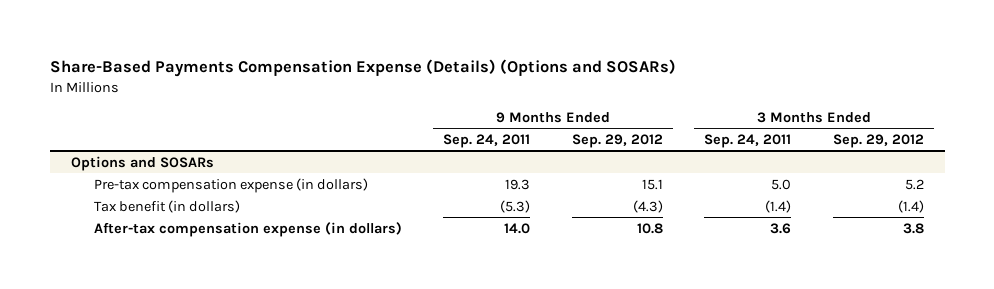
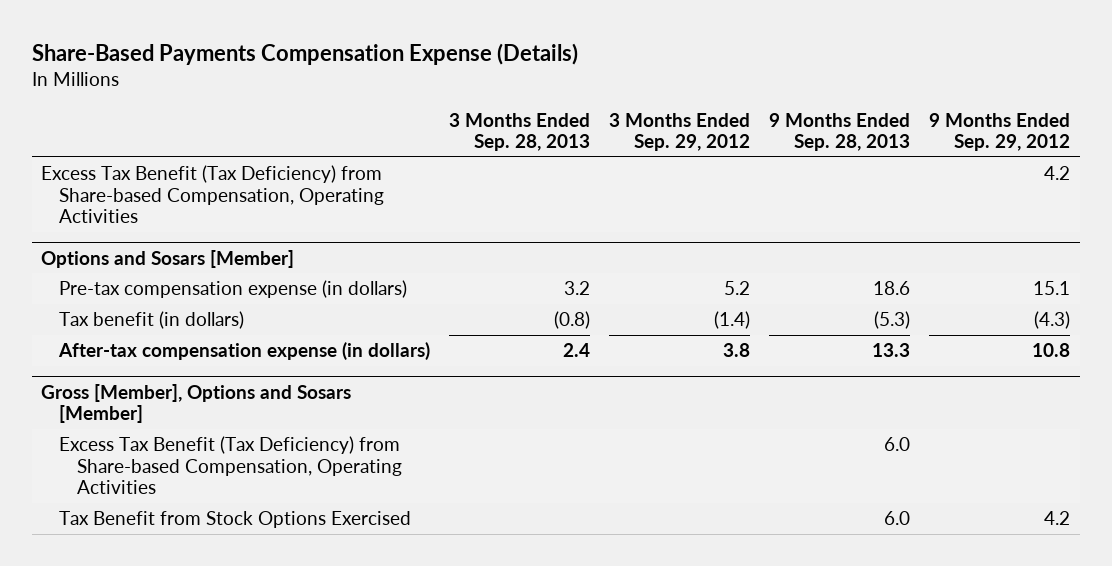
[49,59,676,78] Share-Based Payments Compensation Expense (Details) (Options and SOSARs) -> [31,42,578,65] Share-Based Payments Compensation Expense (Details)
[443,133,531,148] Sep. 24, 2011 -> none
[704,133,792,148] Sep. 24, 2011 -> none
none -> [449,112,591,152] 3 Months Ended Sep. 28, 2013
none -> [769,112,911,152] 9 Months Ended Sep. 28, 2013
none -> [41,165,385,224] Excess Tax Benefit (Tax Deficiency) from Share-based Compensation, Operating Activities
[70,155,214,171] Options and SOSARs -> [41,249,295,268] Options and Sosars [Member]
none -> [41,383,352,424] Gross [Member], Options and Sosars [Member]
none -> [59,436,403,495] Excess Tax Benefit (Tax Deficiency) from Share-based Compensation, Operating Activities
none -> [59,511,412,529] Tax Benefit from Stock Options Exercised

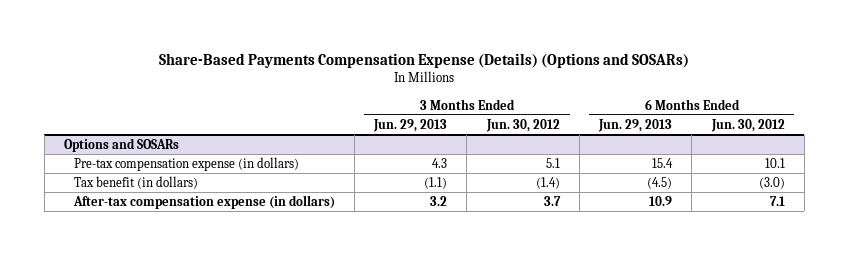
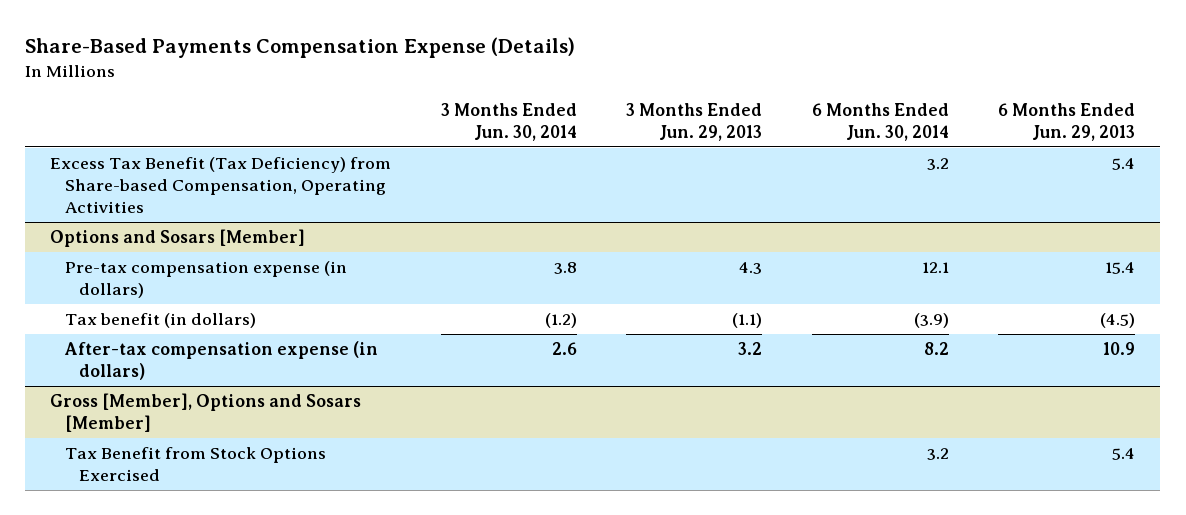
[159,52,690,68] Share-Based Payments Compensation Expense (Details) (Options and SOSARs) -> [25,36,576,58] Share-Based Payments Compensation Expense (Details)
[485,118,560,132] Jun. 30, 2012 -> none
[710,118,785,132] Jun. 30, 2012 -> none
none -> [440,102,577,141] 3 Months Ended Jun. 30, 2014
none -> [811,102,949,141] 6 Months Ended Jun. 30, 2014
none -> [50,157,392,213] Excess Tax Benefit (Tax Deficiency) from Share-based Compensation, Operating Activities
[63,138,179,153] Options and SOSARs -> [50,229,306,248] Options and Sosars [Member]
none -> [50,393,362,433] Gross [Member], Options and Sosars [Member]
none -> [64,447,326,482] Tax Benefit from Stock Options Exercised

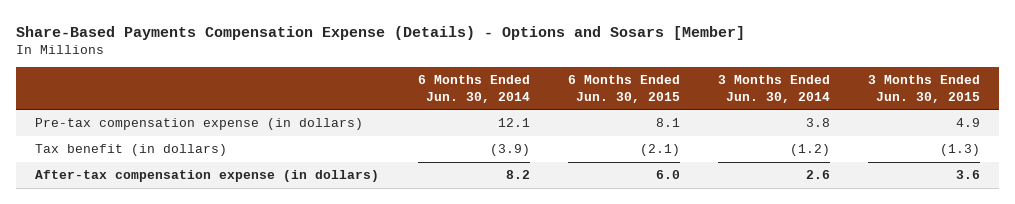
[25,36,576,58] Share-Based Payments Compensation Expense (Details) -> [16,25,746,40] Share-Based Payments Compensation Expense (Details) - Options and Sosars [Member]
[626,102,763,141] 3 Months Ended Jun. 29, 2013 -> none
[998,102,1136,141] 6 Months Ended Jun. 29, 2013 -> none
none -> [567,75,680,103] 6 Months Ended Jun. 30, 2015
none -> [868,75,981,103] 3 Months Ended Jun. 30, 2015
[50,157,392,213] Excess Tax Benefit (Tax Deficiency) from Share-based Compensation, Operating Activities -> none
[50,229,306,248] Options and Sosars [Member] -> none
[50,393,362,433] Gross [Member], Options and Sosars [Member] -> none
[64,447,326,482] Tax Benefit from Stock Options Exercised -> none

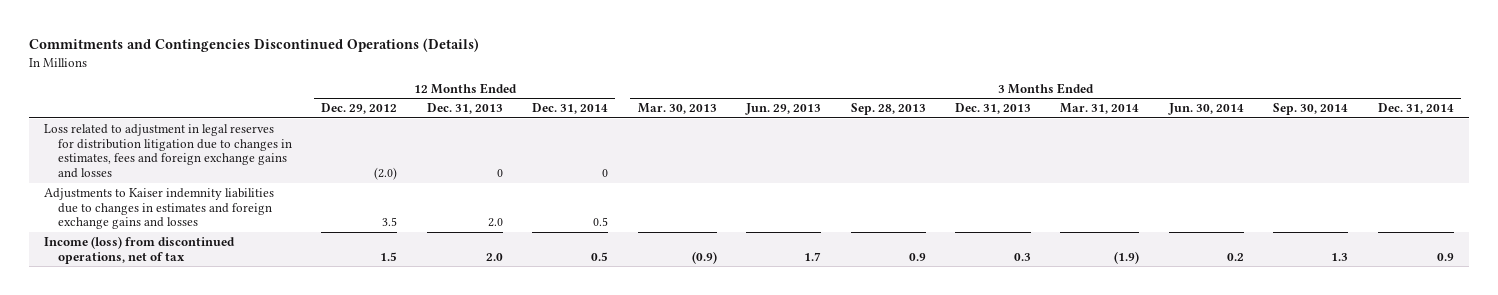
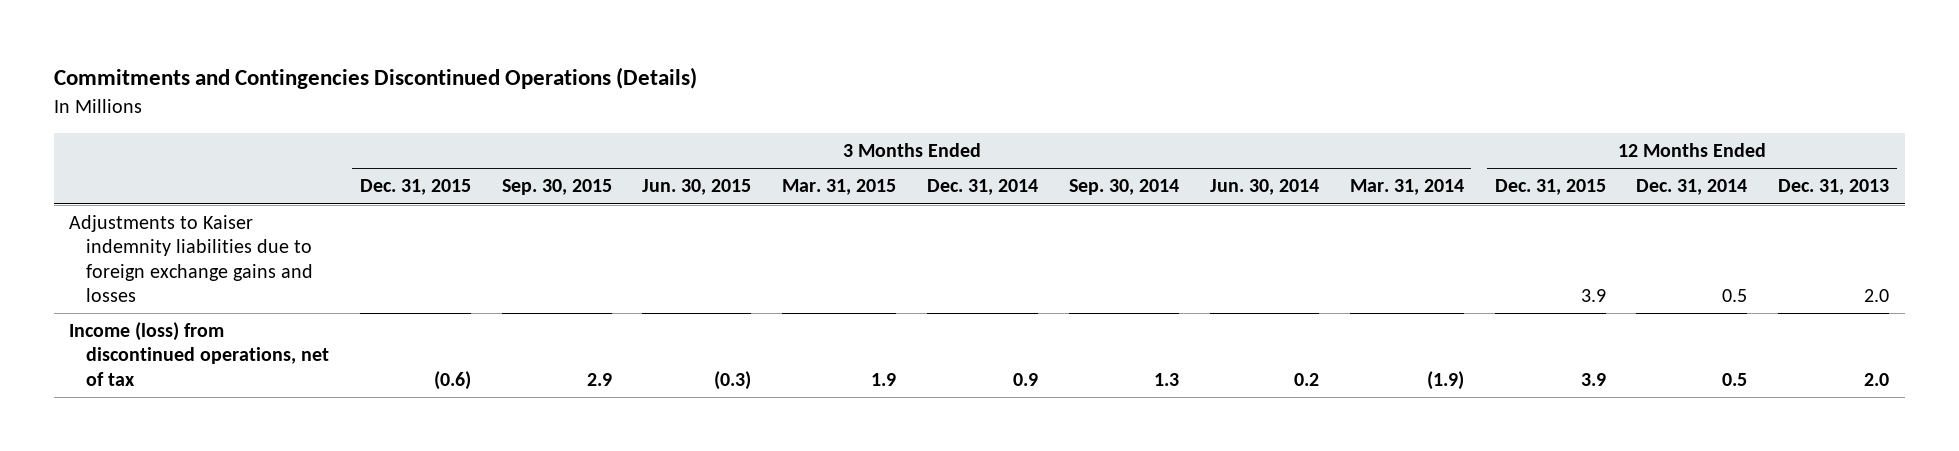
[321,103,398,115] Dec. 29, 2012 -> none
[637,103,717,115] Mar. 30, 2013 -> none
[745,103,822,116] Jun. 29, 2013 -> none
[850,103,926,116] Sep. 28, 2013 -> none
[954,103,1031,115] Dec. 31, 2013 -> none
none -> [359,179,471,196] Dec. 31, 2015
none -> [501,179,612,196] Sep. 30, 2015
none -> [642,179,752,196] Jun. 30, 2015
none -> [782,179,897,196] Mar. 31, 2015
none -> [1494,179,1606,196] Dec. 31, 2015
[44,123,292,179] Loss related to adjustment in legal reserves for distribution litigation due to changes in estimates, fees and foreign exchange gains and losses -> none
[44,187,275,230] Adjustments to Kaiser indemnity liabilities due to changes in estimates and foreign exchange gains and losses -> [69,215,313,302] Adjustments to Kaiser indemnity liabilities due to foreign exchange gains and losses

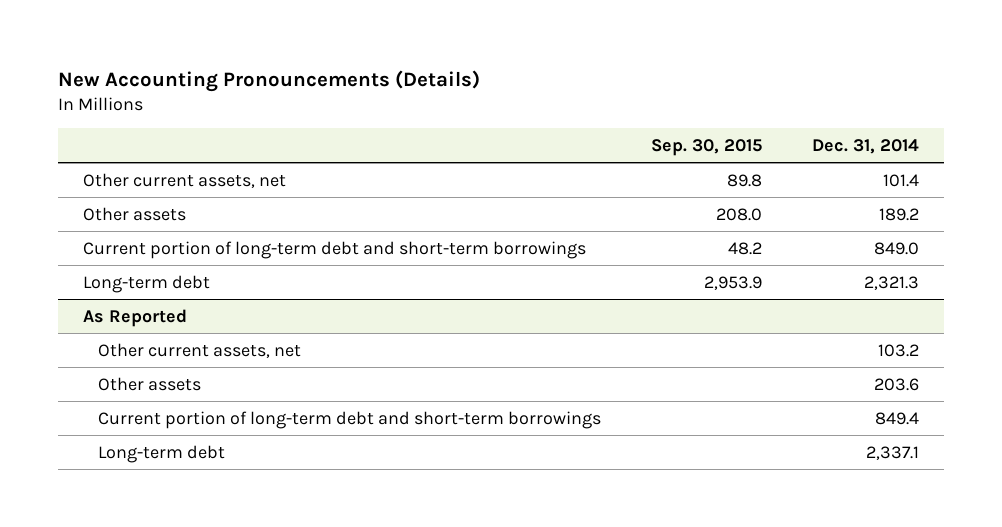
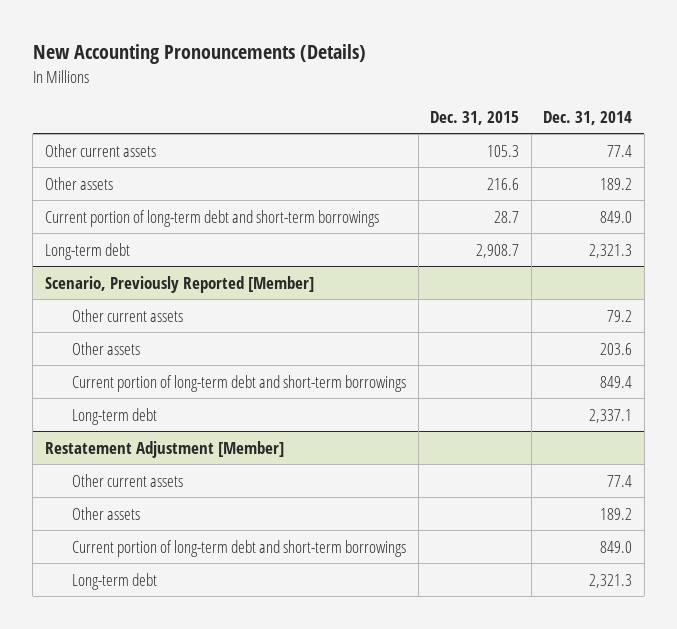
[650,138,762,156] Sep. 30, 2015 -> none
none -> [430,110,520,125] Dec. 31, 2015
[83,172,287,188] Other current assets, net -> [44,143,156,157] Other current assets
[882,173,919,187] 101.4 -> [607,144,633,157] 77.4
[83,308,188,327] As Reported -> [44,275,314,293] Scenario, Previously Reported [Member]
[98,342,302,358] Other current assets, net -> [71,308,183,322] Other current assets
[877,343,919,357] 103.2 -> [607,309,633,322] 79.2
none -> [44,440,284,458] Restatement Adjustment [Member]
none -> [71,473,183,487] Other current assets
none -> [71,506,140,520] Other assets
none -> [71,539,406,557] Current portion of long-term debt and short-term borrowings
none -> [71,572,157,590] Long-term debt

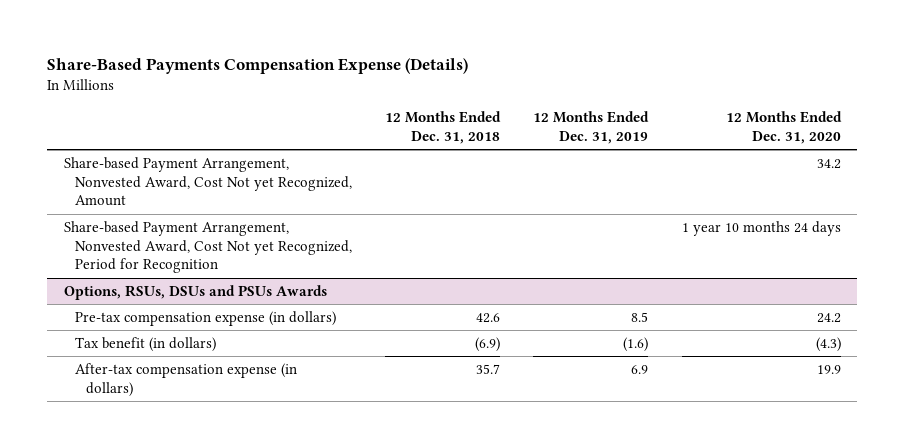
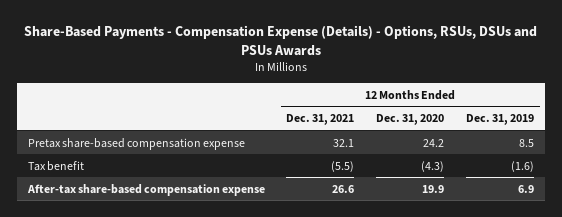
[46,57,468,74] Share-Based Payments Compensation Expense (Details) -> [23,24,537,56] Share-Based Payments - Compensation Expense (Details) - Options, RSUs, DSUs and PSUs Awards
[385,111,502,145] 12 Months Ended Dec. 31, 2018 -> none
none -> [286,114,355,126] Dec. 31, 2021
[63,156,352,207] Share-based Payment Arrangement, Nonvested Award, Cost Not yet Recognized, Amount -> none
[63,220,352,274] Share-based Payment Arrangement, Nonvested Award, Cost Not yet Recognized, Period for Recognition -> none
[63,284,327,300] Options, RSUs, DSUs and PSUs Awards -> none
[74,310,336,326] Pre-tax compensation expense (in dollars) -> [27,137,245,150] Pretax share-based compensation expense
[74,336,216,352] Tax benefit (in dollars) -> [27,160,84,171] Tax benefit
[74,362,297,397] After-tax compensation expense (in dollars) -> [26,183,265,196] After-tax share-based compensation expense

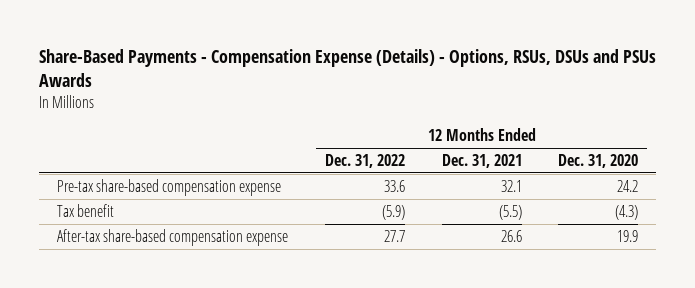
[466,114,535,126] Dec. 31, 2019 -> none
none -> [324,153,405,168] Dec. 31, 2022
[27,137,245,150] Pretax share-based compensation expense -> [57,178,282,196] Pre-tax share-based compensation expense

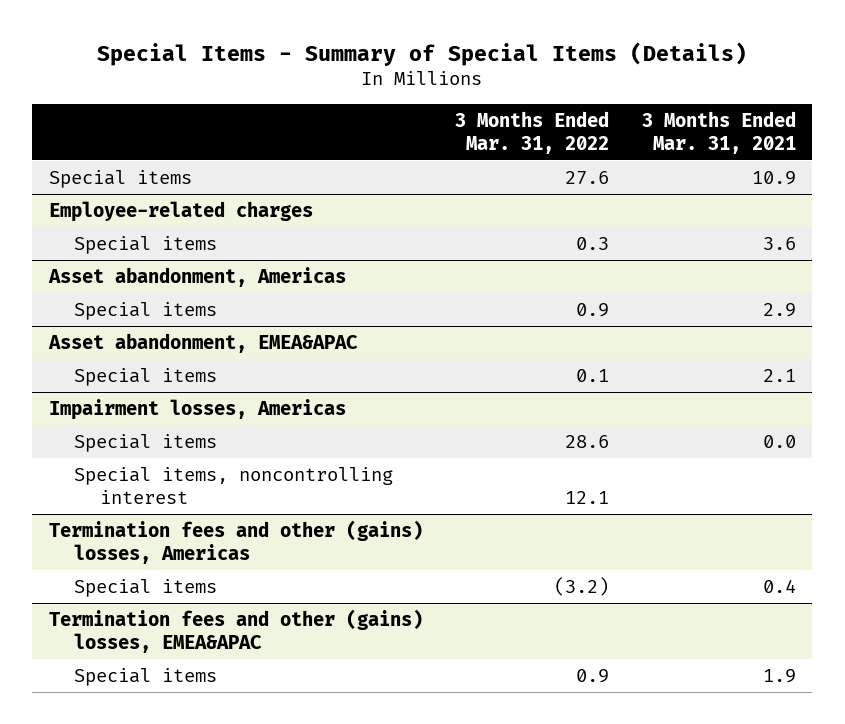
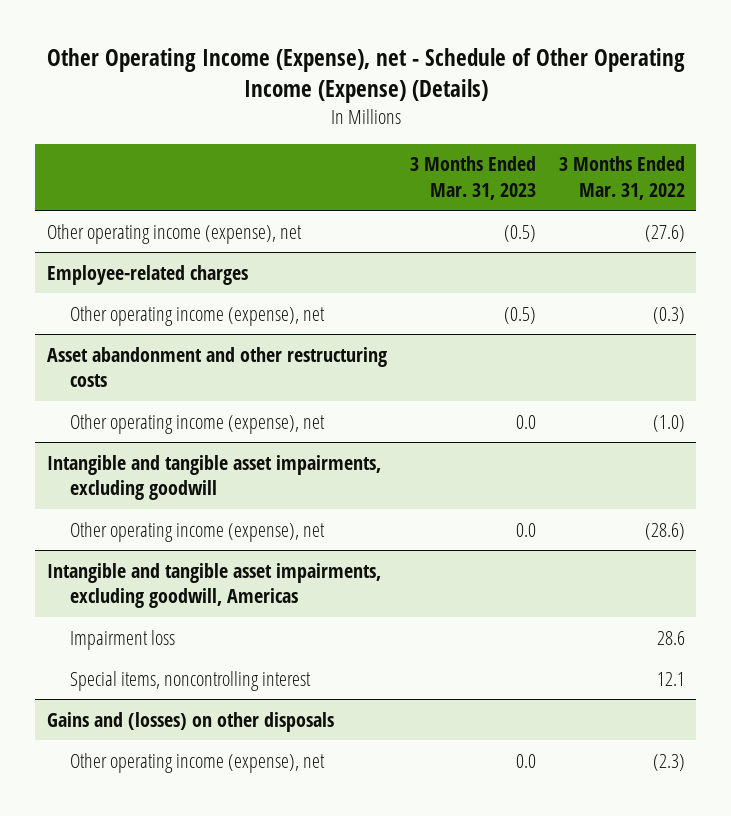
[97,41,748,66] Special Items - Summary of Special Items (Details) -> [46,48,685,103] Other Operating Income (Expense), net - Schedule of Other Operating Income (Expense) (Details)
[641,110,796,154] 3 Months Ended Mar. 31, 2021 -> none
none -> [409,156,536,200] 3 Months Ended Mar. 31, 2023
[48,169,192,188] Special items -> none
none -> [46,223,302,244] Other operating income (expense), net
[74,235,218,254] Special items -> none
[47,266,346,287] Asset abandonment, Americas -> none
[74,301,218,320] Special items -> none
[47,332,358,353] Asset abandonment, EMEA&APAC -> none
[74,367,218,386] Special items -> none
[48,398,346,420] Impairment losses, Americas -> none
none -> [69,305,325,326] Other operating income (expense), net
none -> [46,346,387,388] Asset abandonment and other restructuring costs
none -> [69,413,325,434] Other operating income (expense), net
none -> [46,454,381,501] Intangible and tangible asset impairments, excluding goodwill
none -> [69,521,325,542] Other operating income (expense), net
none -> [46,562,381,609] Intangible and tangible asset impairments, excluding goodwill, Americas
[74,433,218,452] Special items -> [69,629,175,650] Impairment loss
[48,519,423,565] Termination fees and other (gains) losses, Americas -> none
[74,578,218,597] Special items -> none
[48,608,423,654] Termination fees and other (gains) losses, EMEA&APAC -> none
[74,667,218,686] Special items -> none
none -> [46,711,334,732] Gains and (losses) on other disposals
none -> [69,752,325,773] Other operating income (expense), net

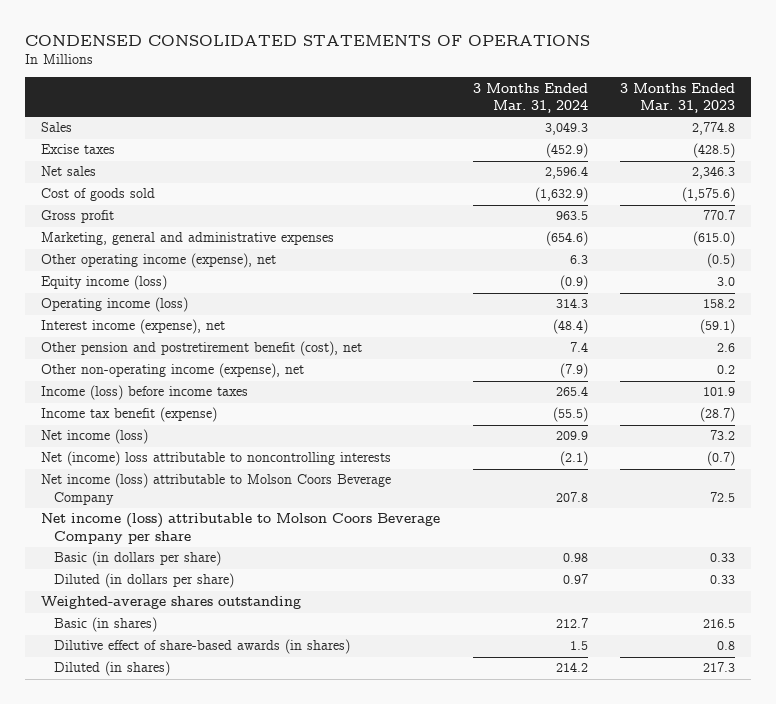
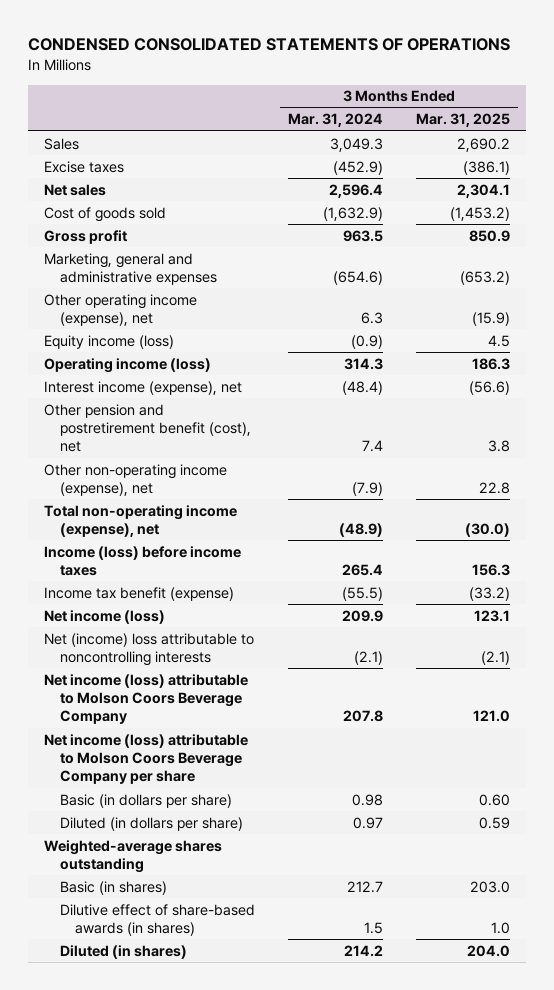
[620,82,736,113] 3 Months Ended Mar. 31, 2023 -> none
none -> [415,113,510,128] Mar. 31, 2025
none -> [44,504,238,537] Total non-operating income (expense), net

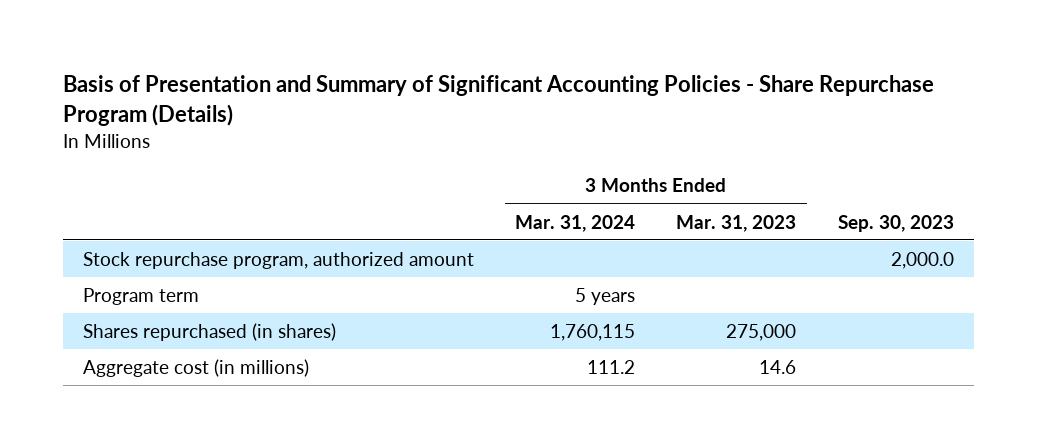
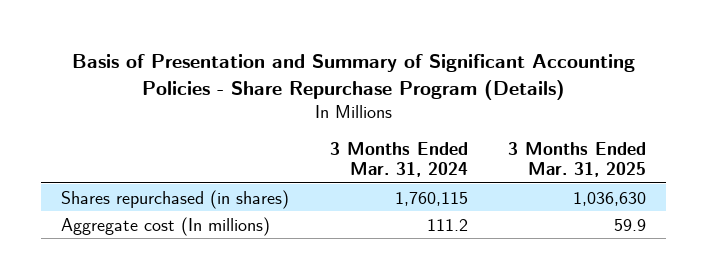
[676,214,797,232] Mar. 31, 2023 -> none
[837,214,954,232] Sep. 30, 2023 -> none
none -> [508,142,647,178] 3 Months Ended Mar. 31, 2025
[83,252,475,270] Stock repurchase program, authorized amount -> none
[83,288,200,306] Program term -> none
[83,359,310,378] Aggregate cost (in millions) -> [61,216,271,236] Aggregate cost (In millions)

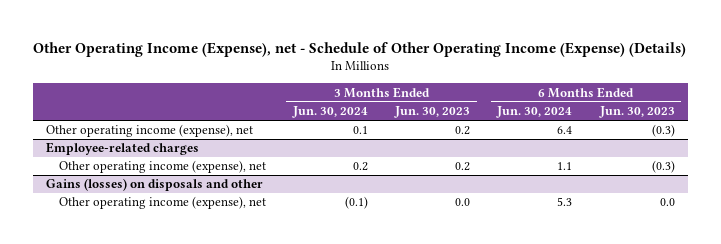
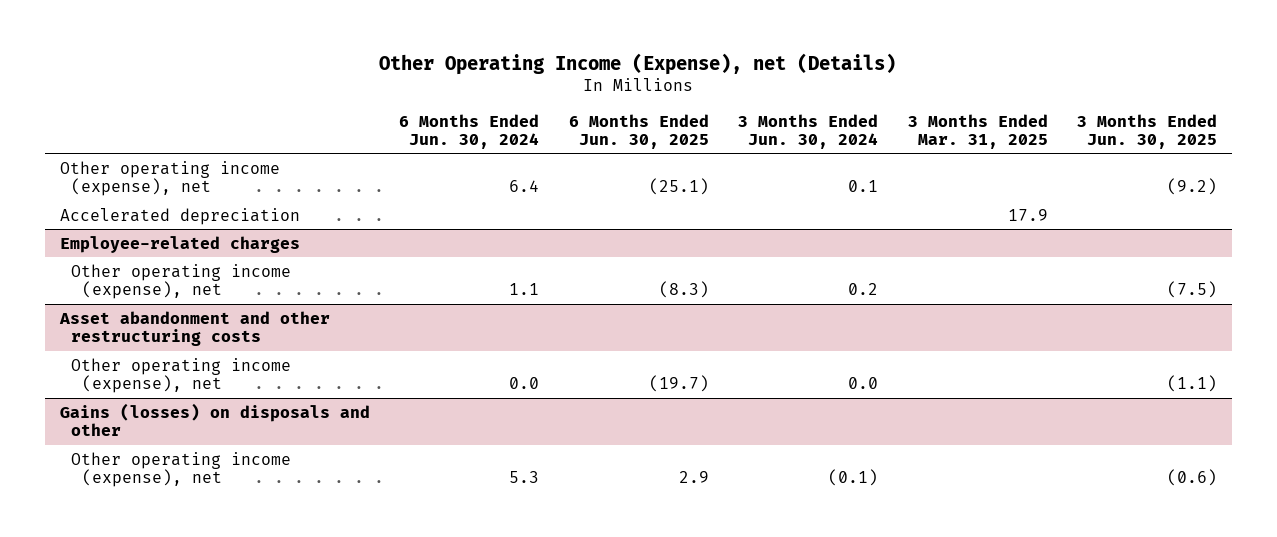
[33,41,687,57] Other Operating Income (Expense), net - Schedule of Other Operating Income (Expense) (Details) -> [379,52,897,75] Other Operating Income (Expense), net (Details)
[394,106,471,119] Jun. 30, 2023 -> none
[598,106,675,119] Jun. 30, 2023 -> none
none -> [568,113,709,149] 6 Months Ended Jun. 30, 2025
none -> [907,113,1048,149] 3 Months Ended Mar. 31, 2025
none -> [1077,113,1218,149] 3 Months Ended Jun. 30, 2025
none -> [59,207,300,225] Accelerated depreciation
none -> [58,310,330,346] Asset abandonment and other restructuring costs
none -> [70,357,291,393] Other operating income (expense), net

